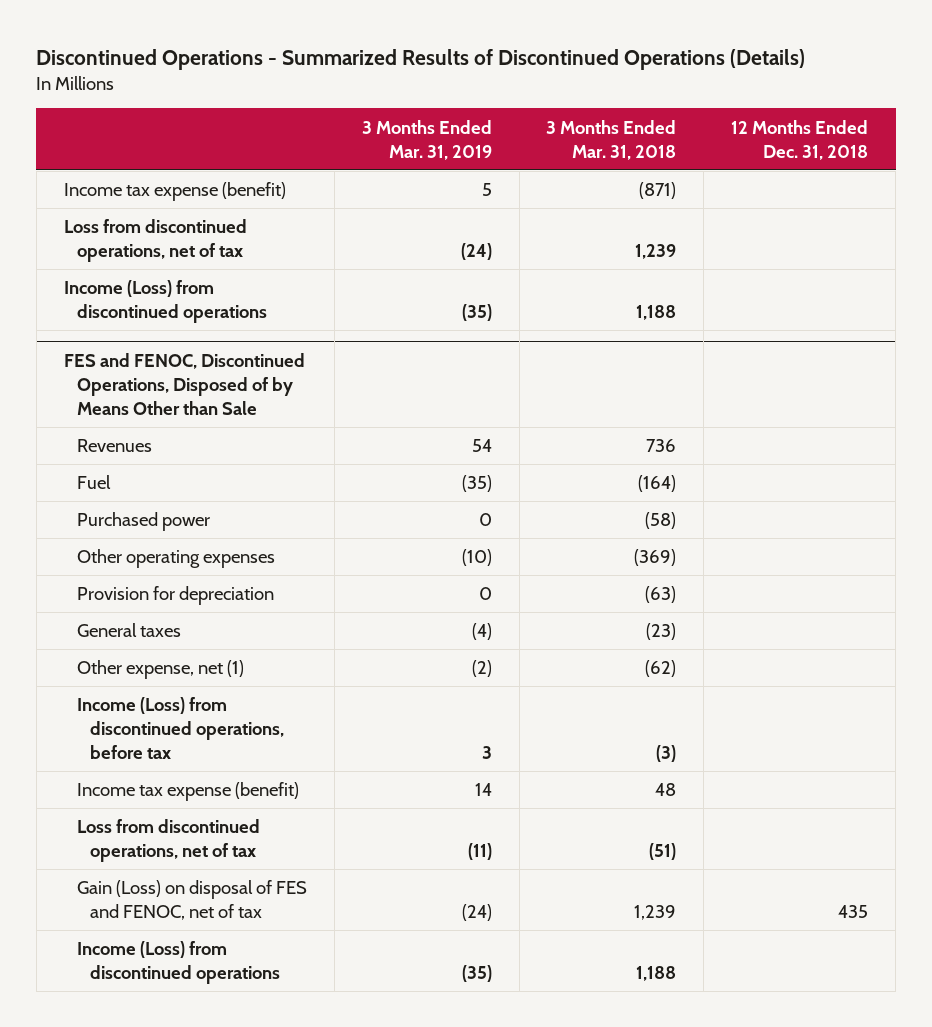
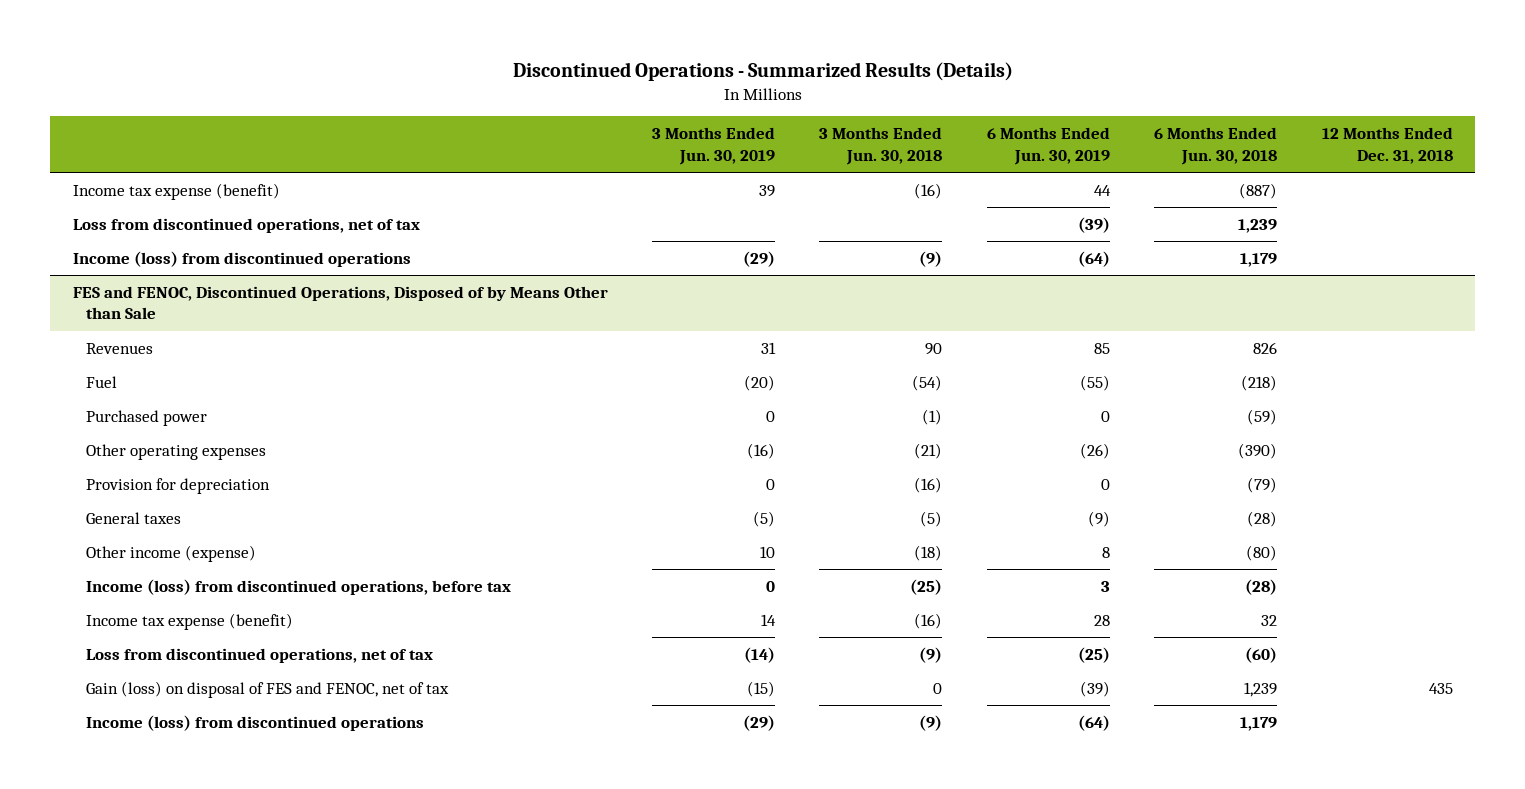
[36,49,806,71] Discontinued Operations - Summarized Results of Discontinued Operations (Details) -> [512,61,1013,81] Discontinued Operations - Summarized Results (Details)
[361,119,492,160] 3 Months Ended Mar. 31, 2019 -> none
[546,119,677,160] 3 Months Ended Mar. 31, 2018 -> none
none -> [652,127,776,165] 3 Months Ended Jun. 30, 2019
none -> [819,127,943,165] 3 Months Ended Jun. 30, 2018
none -> [986,127,1110,165] 6 Months Ended Jun. 30, 2019
none -> [1154,127,1278,165] 6 Months Ended Jun. 30, 2018
[63,280,267,324] Income (Loss) from discontinued operations -> [72,250,411,267] Income (loss) from discontinued operations
[76,660,244,680] Other expense, net (1) -> [86,544,257,562] Other income (expense)
[76,697,285,760] Income (Loss) from discontinued operations, before tax -> [86,578,512,595] Income (loss) from discontinued operations, before tax
[76,880,307,921] Gain (Loss) on disposal of FES and FENOC, net of tax -> [86,680,450,698] Gain (loss) on disposal of FES and FENOC, net of tax
[76,941,281,985] Income (Loss) from discontinued operations -> [86,714,425,731] Income (loss) from discontinued operations

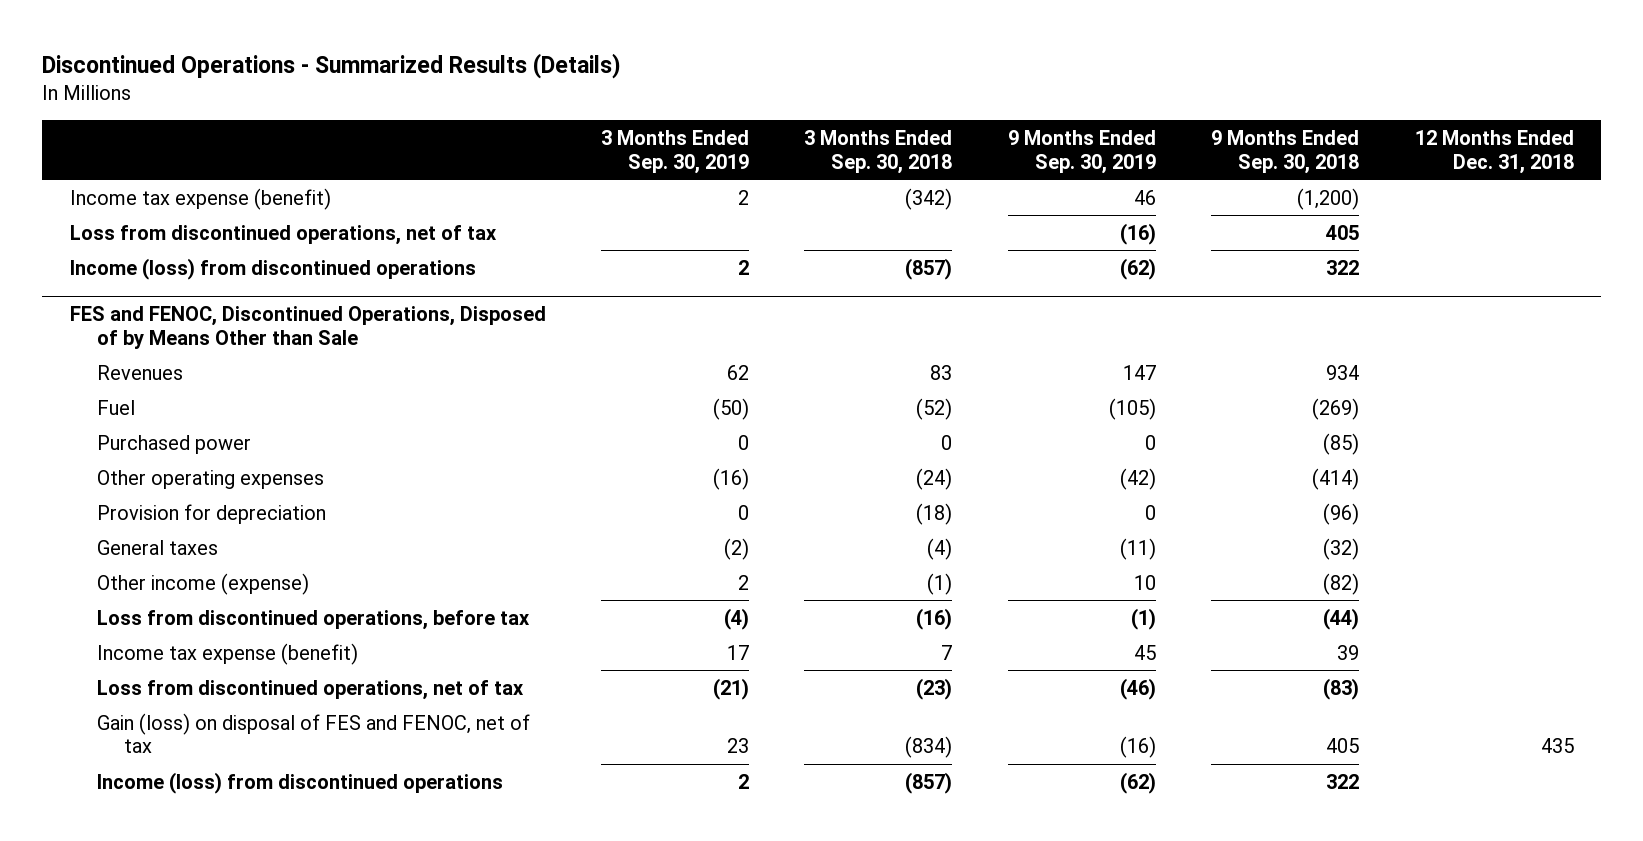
[652,127,776,165] 3 Months Ended Jun. 30, 2019 -> none
[819,127,943,165] 3 Months Ended Jun. 30, 2018 -> none
[986,127,1110,165] 6 Months Ended Jun. 30, 2019 -> none
[1154,127,1278,165] 6 Months Ended Jun. 30, 2018 -> none
none -> [600,130,749,174] 3 Months Ended Sep. 30, 2019
none -> [804,130,953,174] 3 Months Ended Sep. 30, 2018
none -> [1007,130,1156,174] 9 Months Ended Sep. 30, 2019
none -> [1211,130,1360,174] 9 Months Ended Sep. 30, 2018
[86,578,512,595] Income (loss) from discontinued operations, before tax -> [96,609,530,630] Loss from discontinued operations, before tax

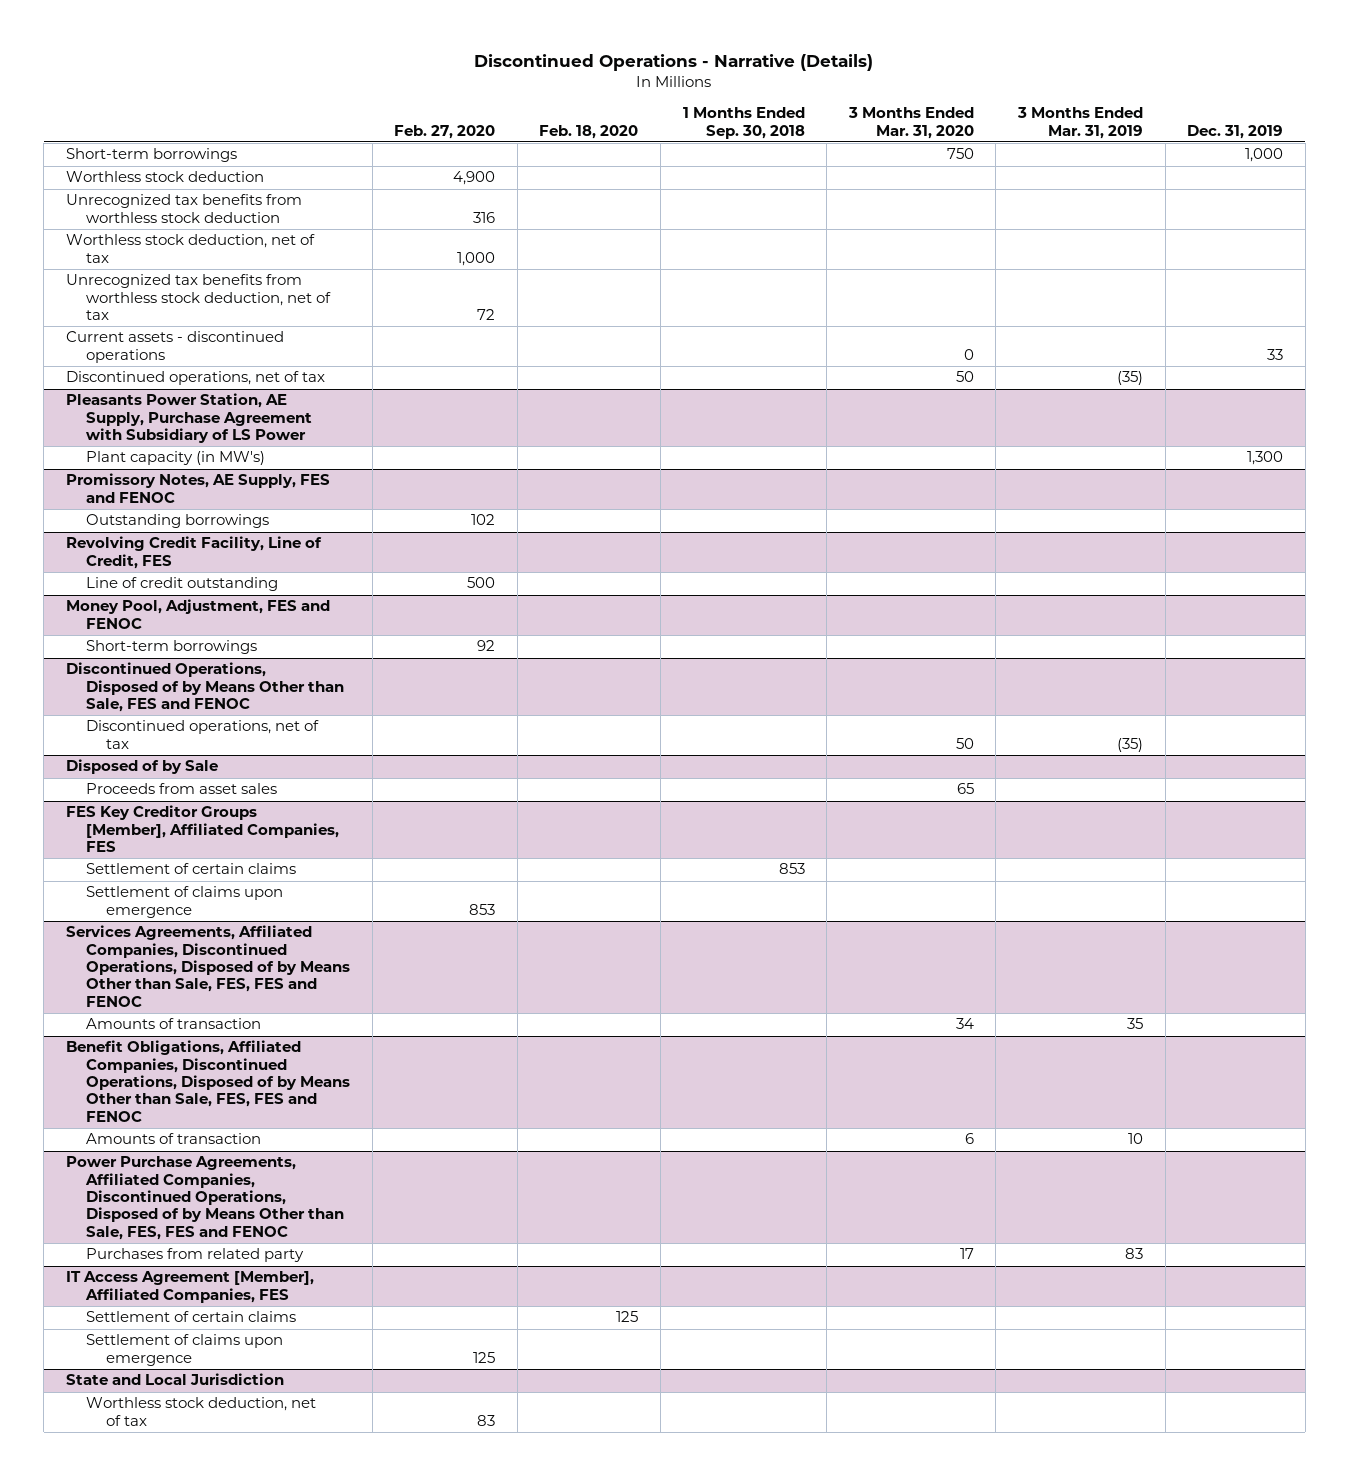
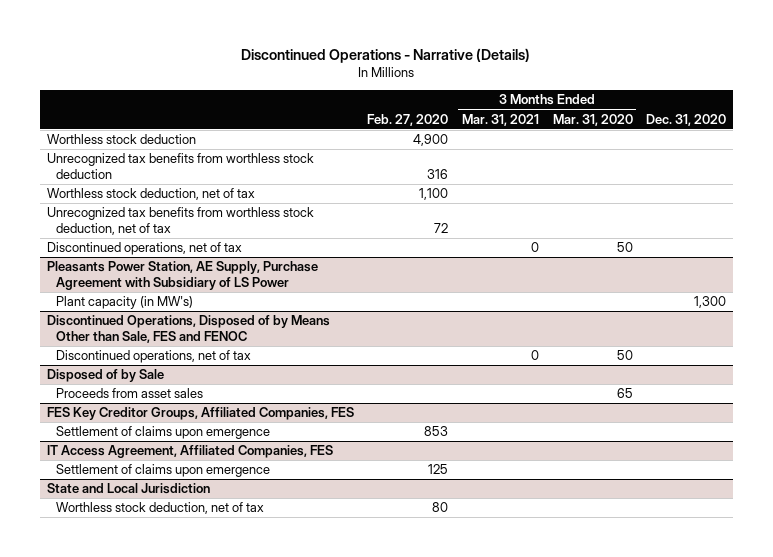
[539,124,639,139] Feb. 18, 2020 -> none
[682,107,805,139] 1 Months Ended Sep. 30, 2018 -> none
[1017,107,1144,139] 3 Months Ended Mar. 31, 2019 -> none
[1187,124,1284,139] Dec. 31, 2019 -> none
none -> [461,113,539,126] Mar. 31, 2021
none -> [646,113,727,126] Dec. 31, 2020
[65,148,237,163] Short-term borrowings -> none
[457,251,496,266] 1,000 -> [419,188,449,201] 1,100
[65,331,284,363] Current assets - discontinued operations -> none
[65,473,330,503] Promissory Notes, AE Supply, FES and FENOC -> none
[85,514,269,529] Outstanding borrowings -> none
[65,536,322,569] Revolving Credit Facility, Line of Credit, FES -> none
[85,577,278,592] Line of credit outstanding -> none
[65,599,330,629] Money Pool, Adjustment, FES and FENOC -> none
[85,640,257,655] Short-term borrowings -> none
[85,863,296,875] Settlement of certain claims -> none
[65,805,339,853] FES Key Creditor Groups [Member], Affiliated Companies, FES -> [46,407,354,421] FES Key Creditor Groups, Affiliated Companies, FES
[65,925,350,1007] Services Agreements, Affiliated Companies, Discontinued Operations, Disposed of by Means Other than Sale, FES, FES and FENOC -> none
[85,1018,261,1030] Amounts of transaction -> none
[65,1040,350,1122] Benefit Obligations, Affiliated Companies, Discontinued Operations, Disposed of by Means Other than Sale, FES, FES and FENOC -> none
[85,1133,261,1145] Amounts of transaction -> none
[65,1156,344,1240] Power Purchase Agreements, Affiliated Companies, Discontinued Operations, Disposed of by Means Other than Sale, FES, FES and FENOC -> none
[85,1248,304,1263] Purchases from related party -> none
[85,1311,296,1323] Settlement of certain claims -> none
[65,1271,314,1303] IT Access Agreement [Member], Affiliated Companies, FES -> [46,445,333,459] IT Access Agreement, Affiliated Companies, FES
[477,1414,496,1426] 83 -> [432,502,449,513] 80

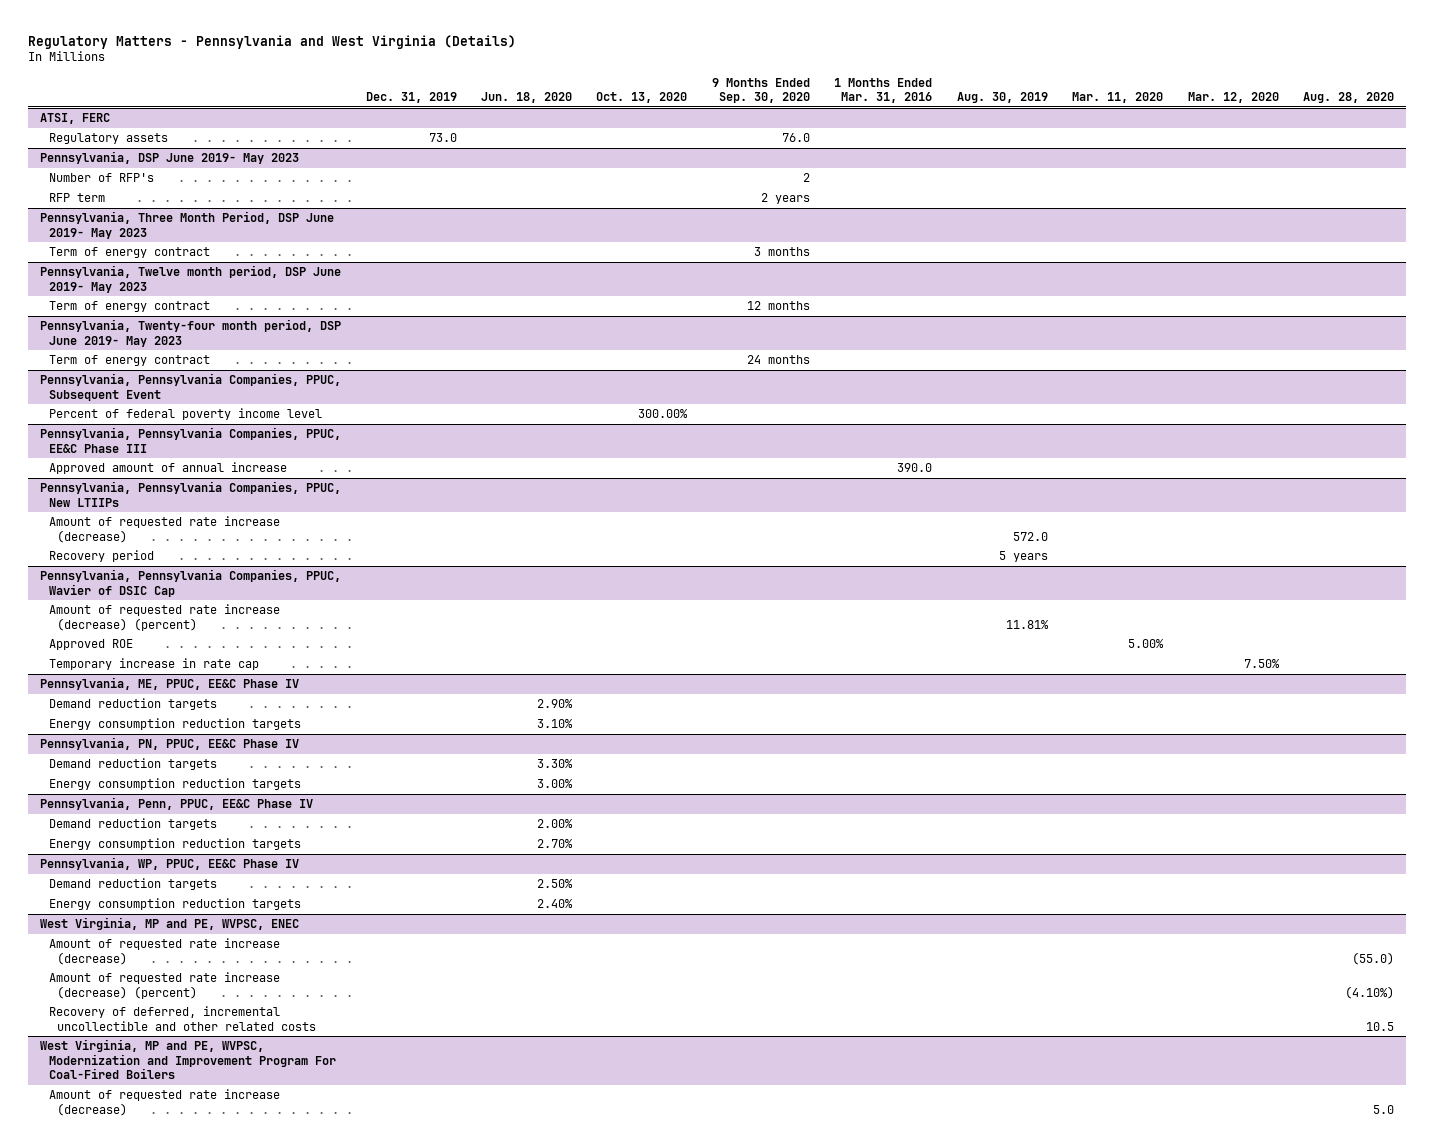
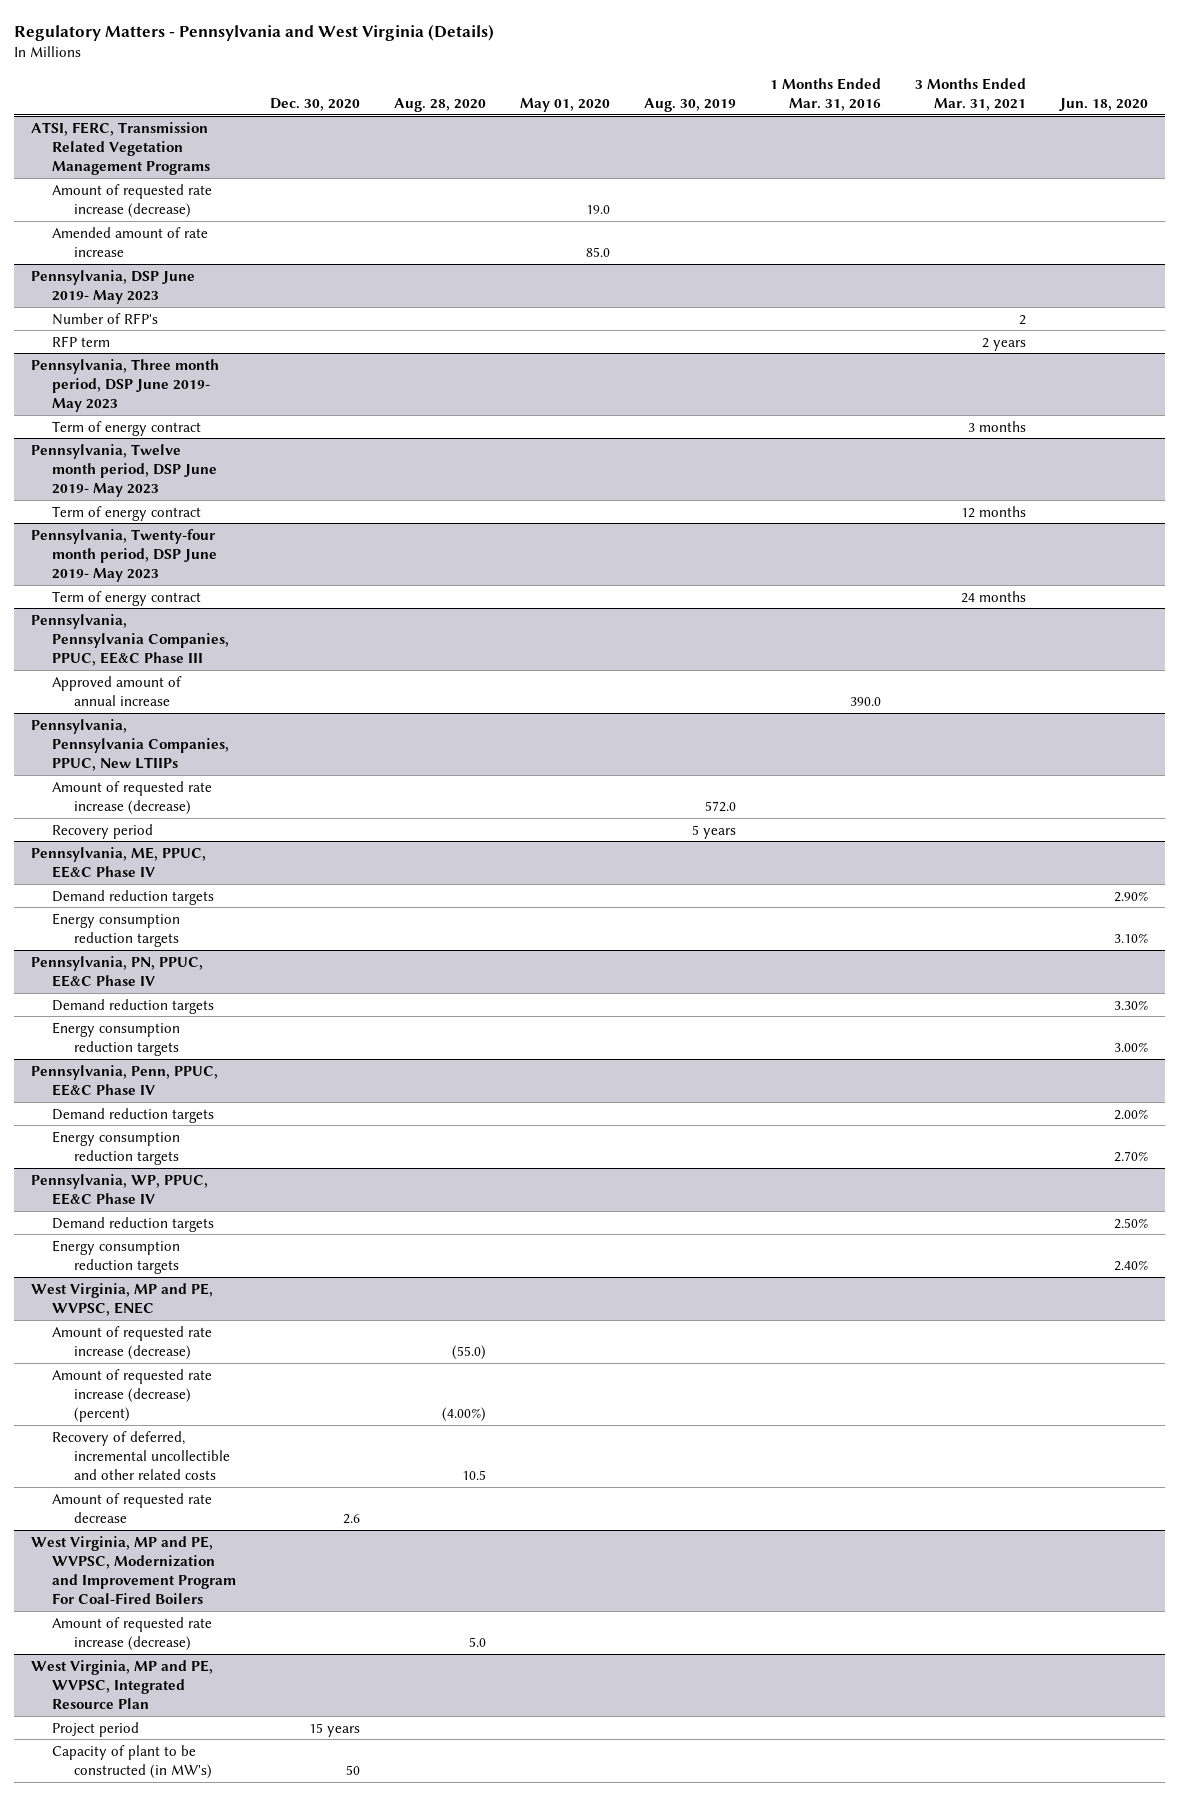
[365,91,457,103] Dec. 31, 2019 -> none
[596,91,688,103] Oct. 13, 2020 -> none
[711,77,810,103] 9 Months Ended Sep. 30, 2020 -> none
[1072,91,1164,103] Mar. 11, 2020 -> none
[1187,91,1279,103] Mar. 12, 2020 -> none
none -> [270,97,361,111] Dec. 30, 2020
none -> [520,97,611,112] May 01, 2020
none -> [915,77,1027,111] 3 Months Ended Mar. 31, 2021
[48,133,168,145] Regulatory assets -> none
[40,113,111,125] ATSI, FERC -> [30,121,211,175] ATSI, FERC, Transmission Related Vegetation Management Programs
none -> [52,183,213,218] Amount of requested rate increase (decrease)
none -> [52,226,209,257] Amended amount of rate increase
[40,211,335,239] Pennsylvania, Three Month Period, DSP June 2019- May 2023 -> [30,358,219,412] Pennsylvania, Three month period, DSP June 2019- May 2023
[40,373,342,401] Pennsylvania, Pennsylvania Companies, PPUC, Subsequent Event -> none
[48,408,322,421] Percent of federal poverty income level -> none
[40,569,342,597] Pennsylvania, Pennsylvania Companies, PPUC, Wavier of DSIC Cap -> none
[48,604,280,631] Amount of requested rate increase (decrease) (percent) -> none
[48,639,133,651] Approved ROE -> none
[48,658,259,671] Temporary increase in rate cap -> none
[1344,985,1394,999] (4.10%) -> [442,1406,487,1422] (4.00%)
none -> [52,1492,213,1523] Amount of requested rate decrease
none -> [30,1659,213,1709] West Virginia, MP and PE, WVPSC, Integrated Resource Plan
none -> [52,1721,140,1737] Project period
none -> [52,1744,213,1779] Capacity of plant to be constructed (in MW's)

